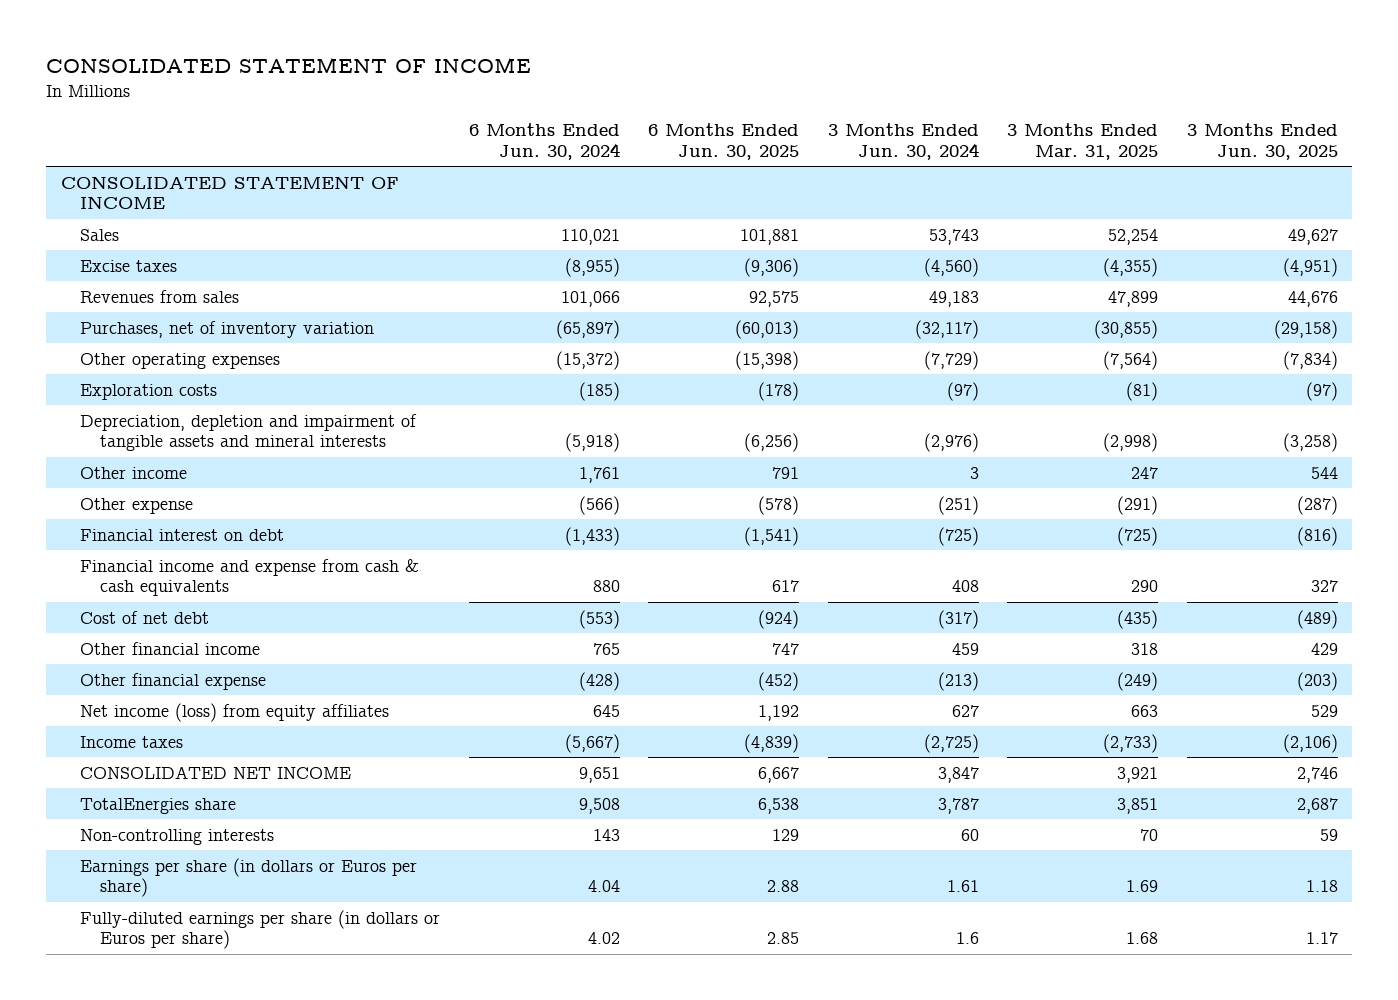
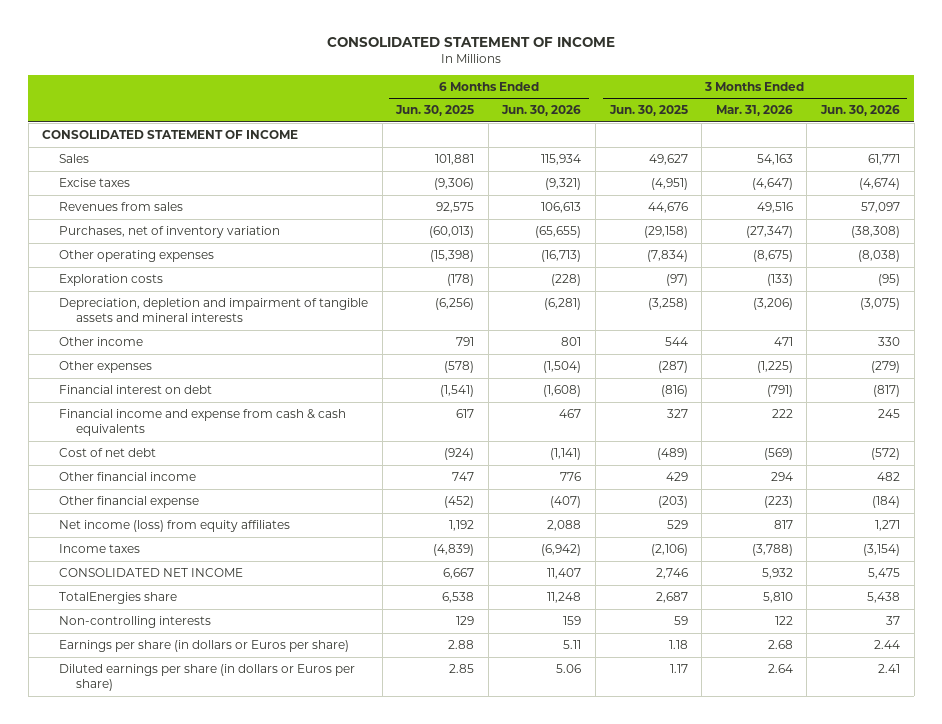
[468,122,620,160] 6 Months Ended Jun. 30, 2024 -> none
[827,122,979,160] 3 Months Ended Jun. 30, 2024 -> none
[1007,122,1159,160] 3 Months Ended Mar. 31, 2025 -> none
none -> [501,105,582,117] Jun. 30, 2026
none -> [715,105,793,117] Mar. 31, 2026
none -> [820,105,901,117] Jun. 30, 2026
[80,497,194,514] Other expense -> [59,360,153,373] Other expenses
[80,909,441,950] Fully-diluted earnings per share (in dollars or Euros per share) -> [59,663,356,692] Diluted earnings per share (in dollars or Euros per share)

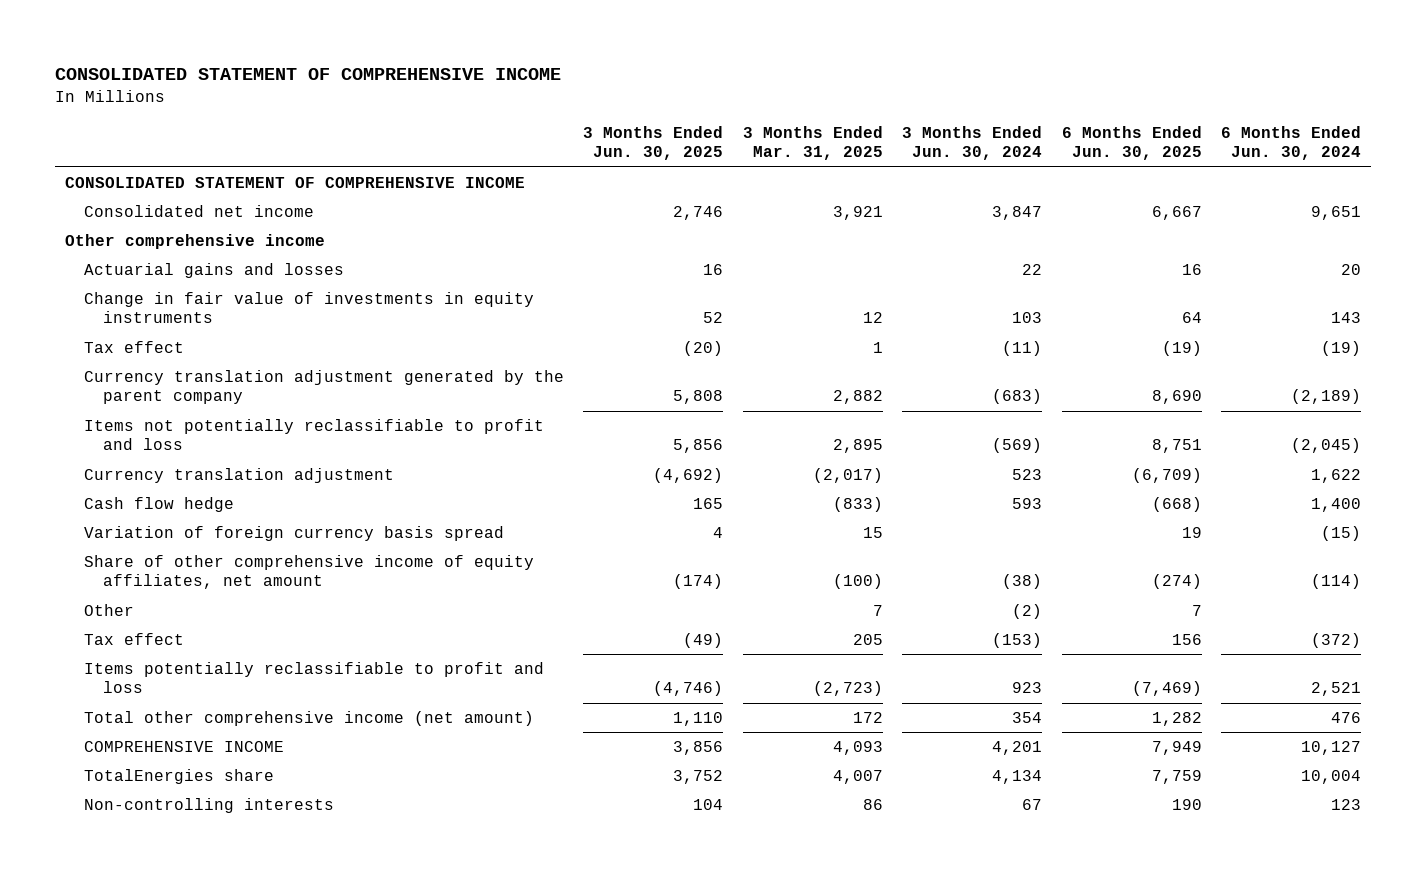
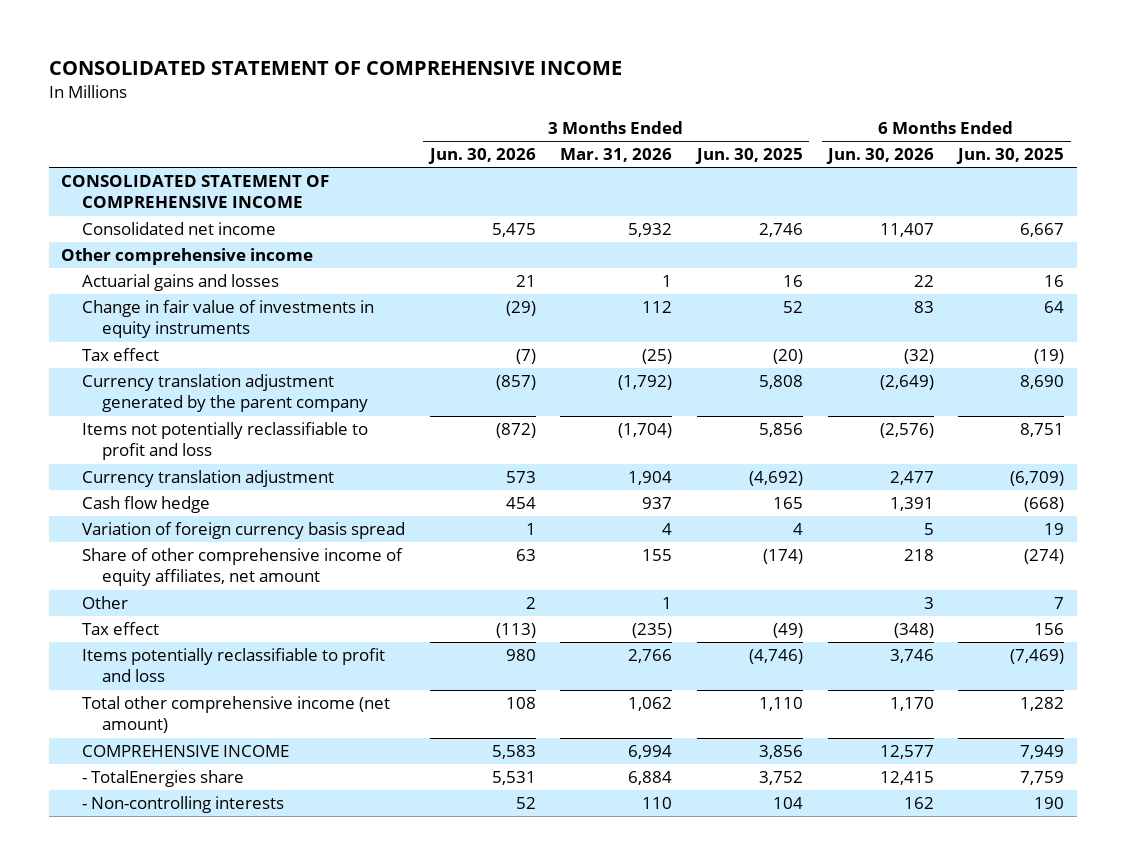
[742,125,883,161] 3 Months Ended Mar. 31, 2025 -> none
[902,125,1043,161] 3 Months Ended Jun. 30, 2024 -> none
[1221,125,1362,161] 6 Months Ended Jun. 30, 2024 -> none
none -> [427,148,536,165] Jun. 30, 2026
none -> [560,148,673,163] Mar. 31, 2026
none -> [825,148,934,165] Jun. 30, 2026
[84,769,275,785] TotalEnergies share -> [81,770,244,788] - TotalEnergies share
[84,798,335,814] Non-controlling interests -> [81,796,284,814] - Non-controlling interests

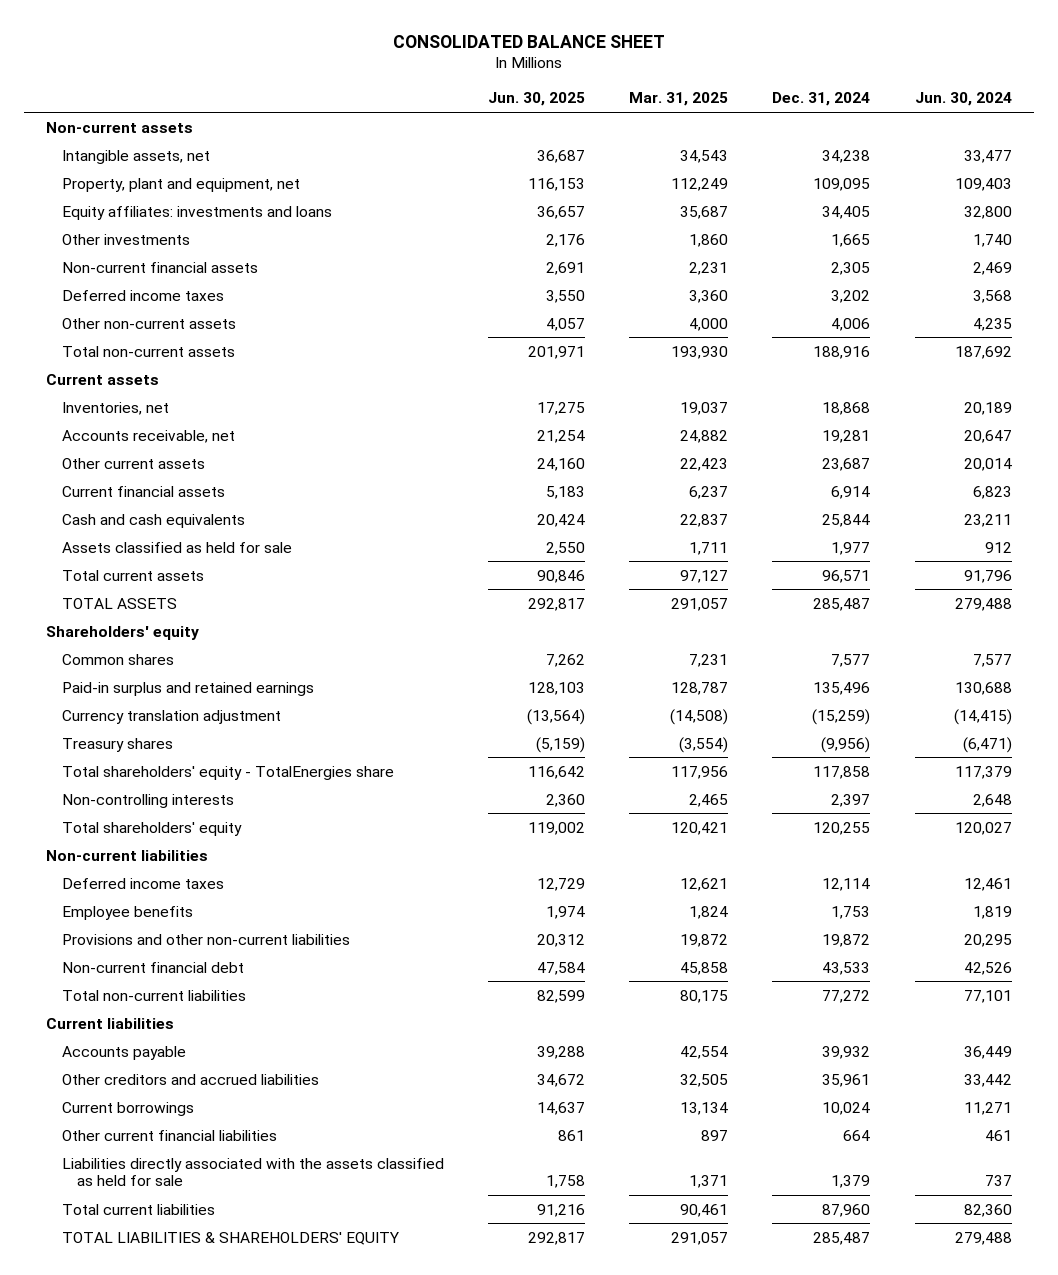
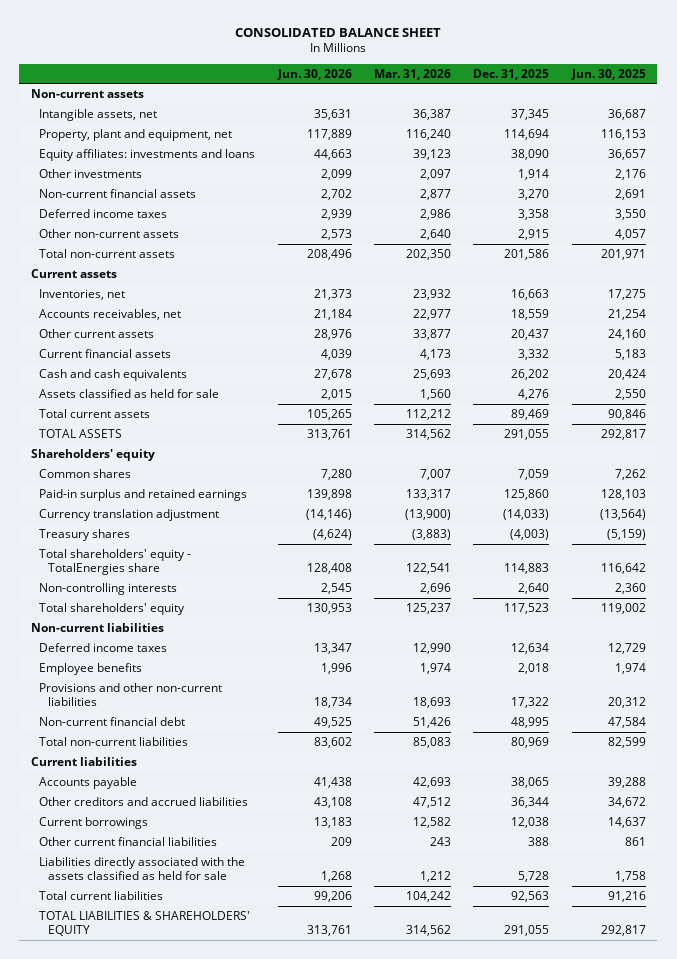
[629,92,729,107] Mar. 31, 2025 -> none
[772,92,871,107] Dec. 31, 2024 -> none
[914,92,1012,107] Jun. 30, 2024 -> none
none -> [276,68,352,80] Jun. 30, 2026
none -> [374,68,452,80] Mar. 31, 2026
none -> [473,68,550,80] Dec. 31, 2025
[61,429,235,443] Accounts receivable, net -> [39,308,182,320] Accounts receivables, net

